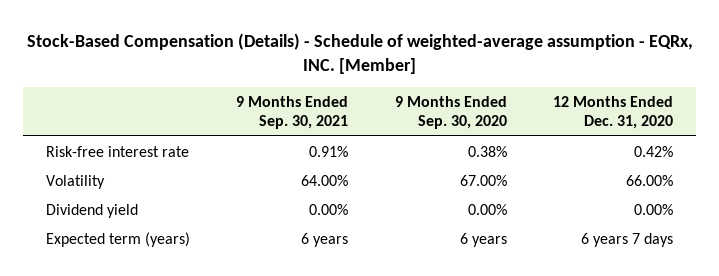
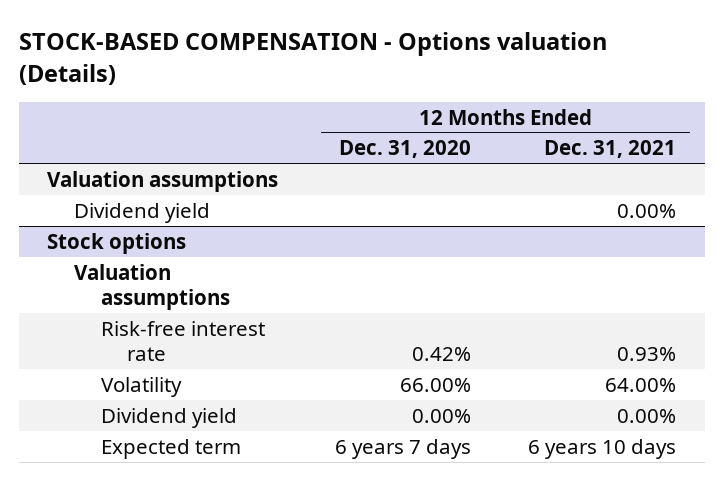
[26,33,693,75] Stock-Based Compensation (Details) - Schedule of weighted-average assumption - EQRx, INC. [Member] -> [18,32,607,85] STOCK-BASED COMPENSATION - Options valuation (Details)
[236,95,349,130] 9 Months Ended Sep. 30, 2021 -> none
[394,95,507,130] 9 Months Ended Sep. 30, 2020 -> none
none -> [544,140,677,159] Dec. 31, 2021
none -> [47,170,279,192] Valuation assumptions
none -> [73,202,210,223] Dividend yield
none -> [47,232,187,254] Stock options
none -> [73,263,230,311] Valuation assumptions
[45,231,190,247] Expected term (years) -> [100,438,241,459] Expected term

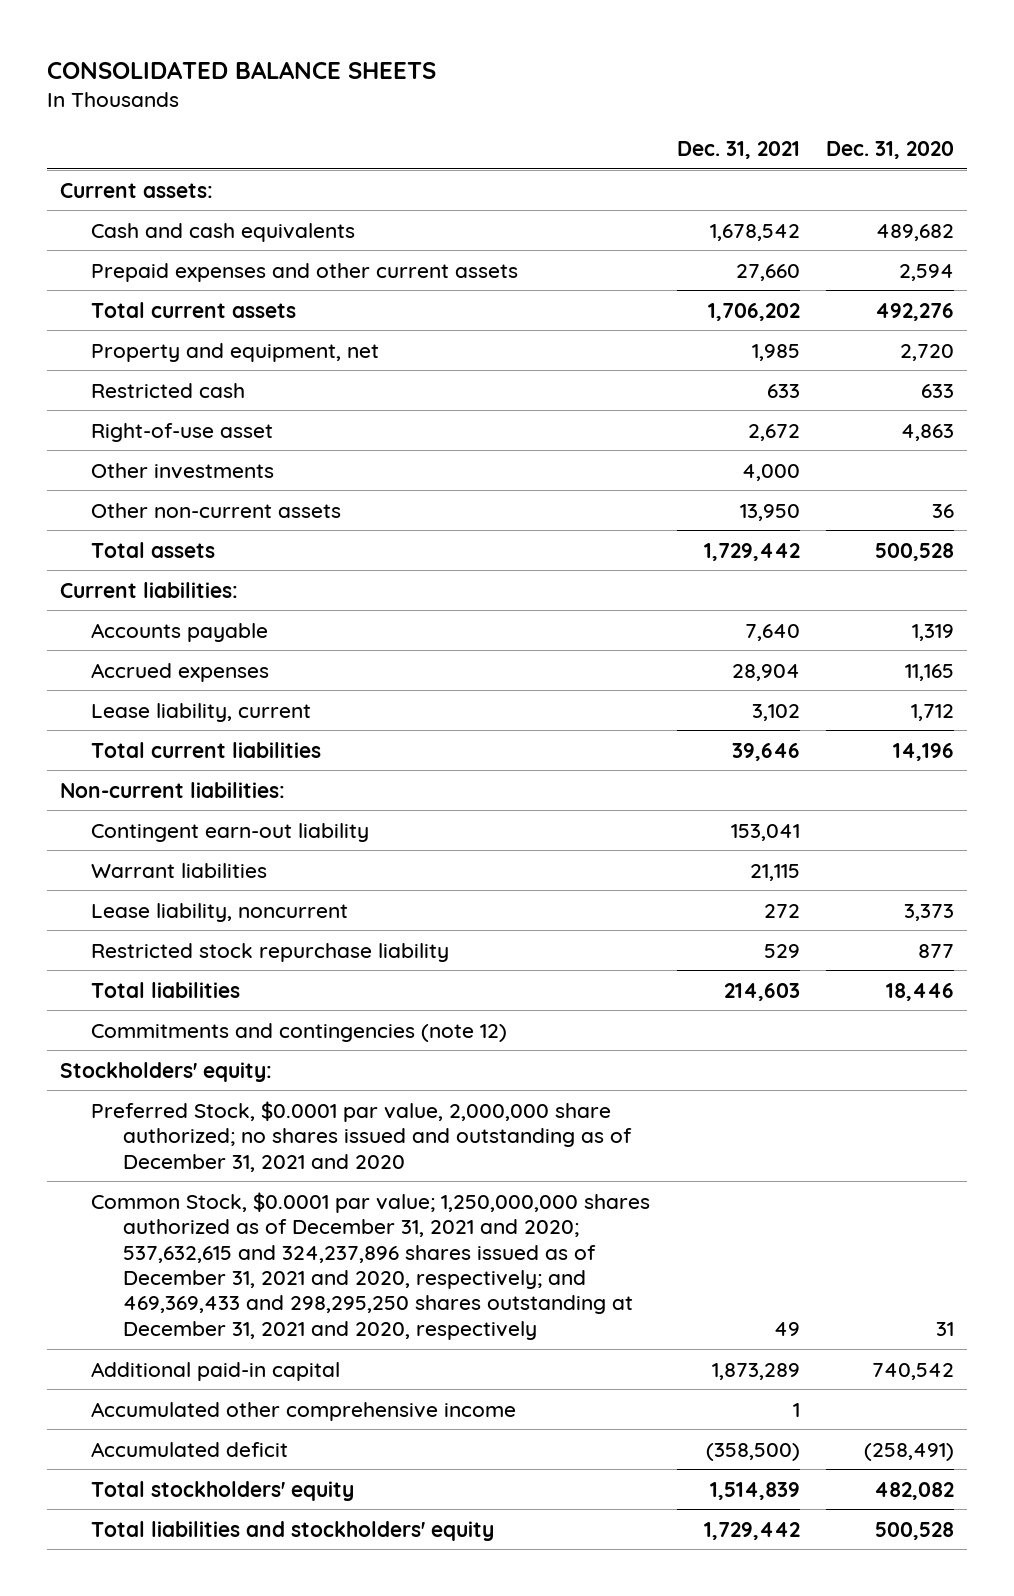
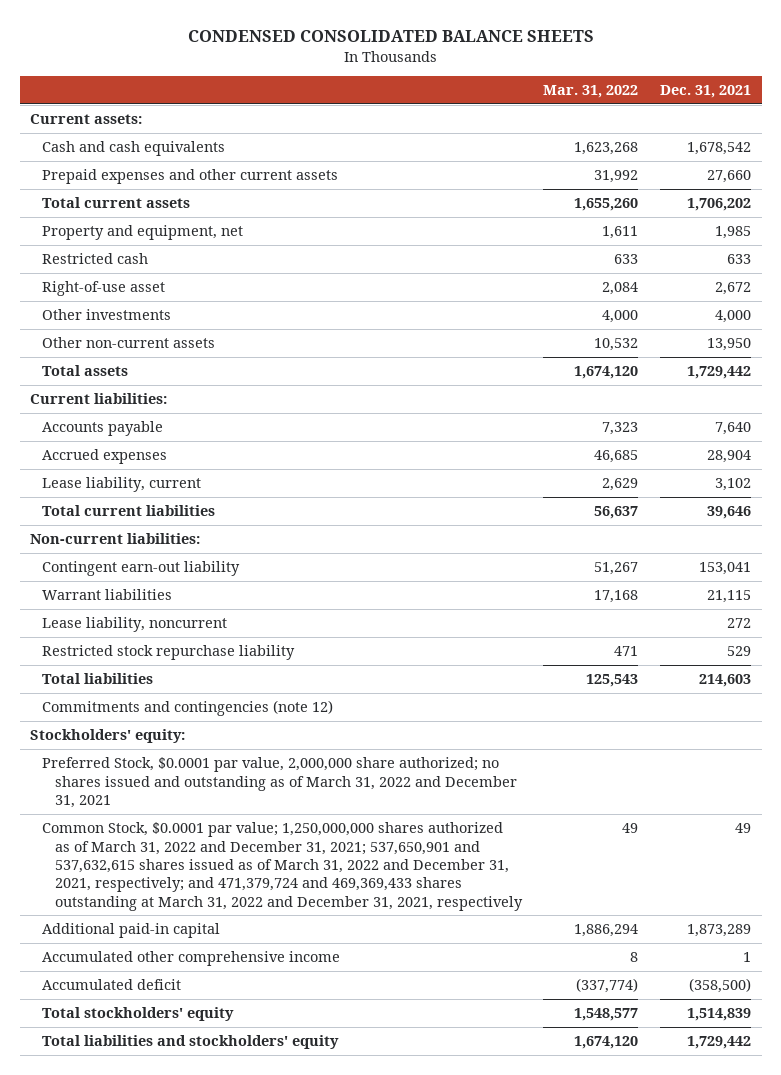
[46,61,436,80] CONSOLIDATED BALANCE SHEETS -> [187,30,594,43] CONDENSED CONSOLIDATED BALANCE SHEETS
[825,141,954,160] Dec. 31, 2020 -> none
none -> [543,85,639,99] Mar. 31, 2022
[91,1100,632,1172] Preferred Stock, $0.0001 par value, 2,000,000 share authorized; no shares issued and outstanding as of December 31, 2021 and 2020 -> [42,757,517,808] Preferred Stock, $0.0001 par value, 2,000,000 share authorized; no shares issued and outstanding as of March 31, 2022 and December 31, 2021
[91,1191,651,1340] Common Stock, $0.0001 par value; 1,250,000,000 shares authorized as of December 31, 2021 and 2020; 537,632,615 and 324,237,896 shares issued as of December 31, 2021 and 2020, respectively; and 469,369,433 and 298,295,250 shares outstanding at December 31, 2021 and 2020, respectively -> [42,822,523,911] Common Stock, $0.0001 par value; 1,250,000,000 shares authorized as of March 31, 2022 and December 31, 2021; 537,650,901 and 537,632,615 shares issued as of March 31, 2022 and December 31, 2021, respectively; and 471,379,724 and 469,369,433 shares outstanding at March 31, 2022 and December 31, 2021, respectively

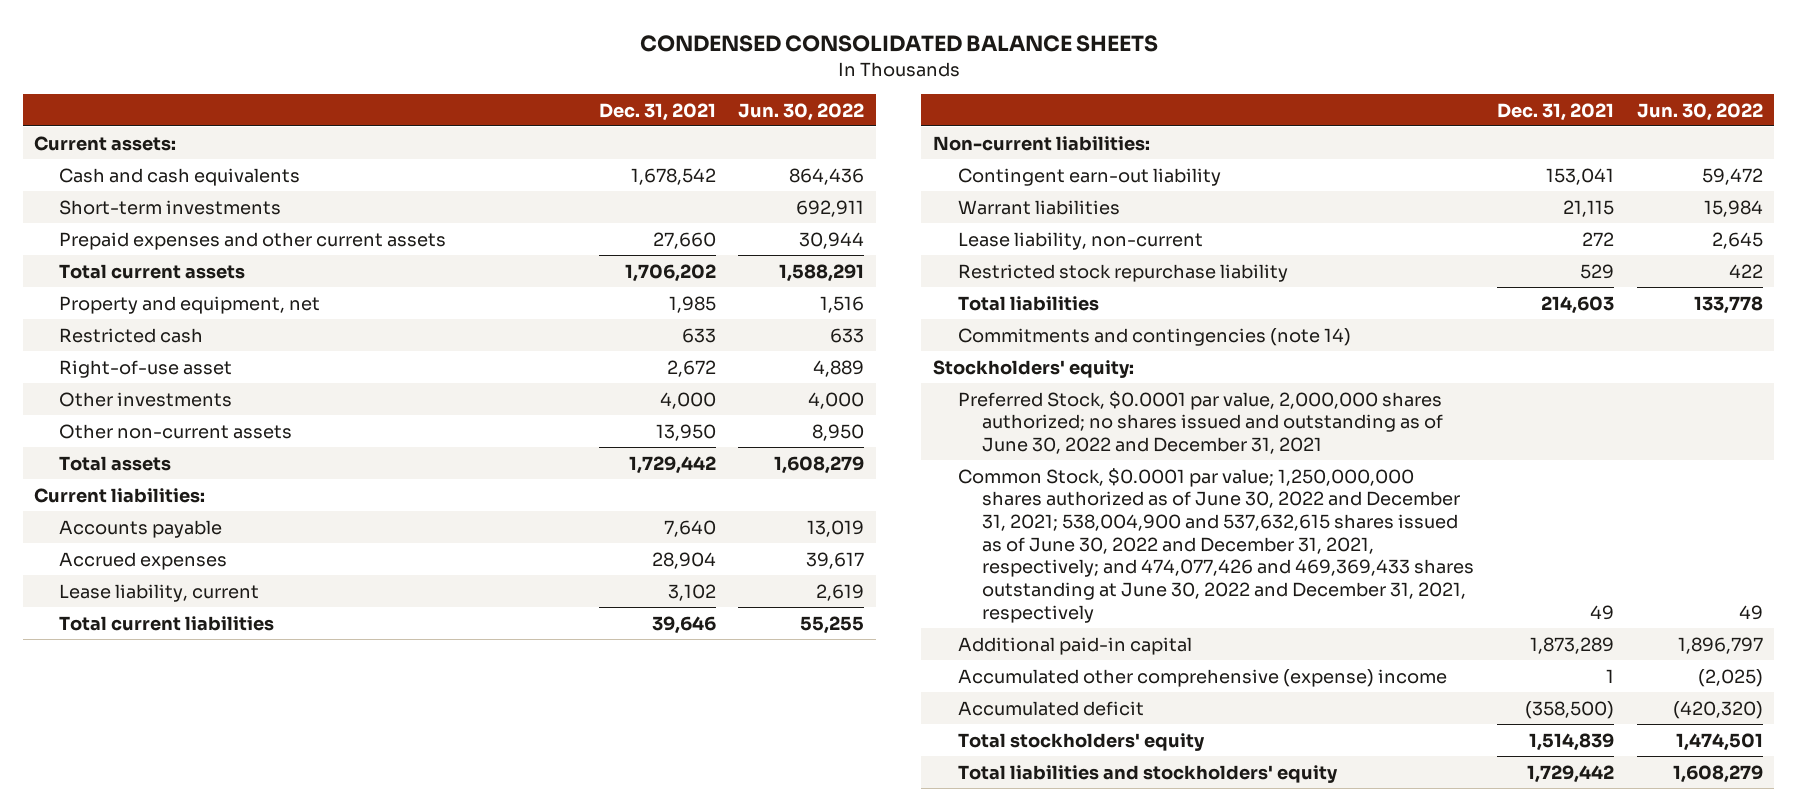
[543,85,639,99] Mar. 31, 2022 -> none
none -> [738,102,865,121] Jun. 30, 2022
none -> [59,199,282,215] Short-term investments
[42,617,228,633] Lease liability, noncurrent -> [957,231,1203,250] Lease liability, non-current
[42,700,334,717] Commitments and contingencies (note 12) -> [957,327,1351,346] Commitments and contingencies (note 14)
[42,757,517,808] Preferred Stock, $0.0001 par value, 2,000,000 share authorized; no shares issued and outstanding as of March 31, 2022 and December 31, 2021 -> [957,390,1444,454] Preferred Stock, $0.0001 par value, 2,000,000 shares authorized; no shares issued and outstanding as of June 30, 2022 and December 31, 2021
[42,822,523,911] Common Stock, $0.0001 par value; 1,250,000,000 shares authorized as of March 31, 2022 and December 31, 2021; 537,650,901 and 537,632,615 shares issued as of March 31, 2022 and December 31, 2021, respectively; and 471,379,724 and 469,369,433 shares outstanding at March 31, 2022 and December 31, 2021, respectively -> [957,467,1475,623] Common Stock, $0.0001 par value; 1,250,000,000 shares authorized as of June 30, 2022 and December 31, 2021; 538,004,900 and 537,632,615 shares issued as of June 30, 2022 and December 31, 2021, respectively; and 474,077,426 and 469,369,433 shares outstanding at June 30, 2022 and December 31, 2021, respectively
[42,951,341,967] Accumulated other comprehensive income -> [957,668,1447,687] Accumulated other comprehensive (expense) income

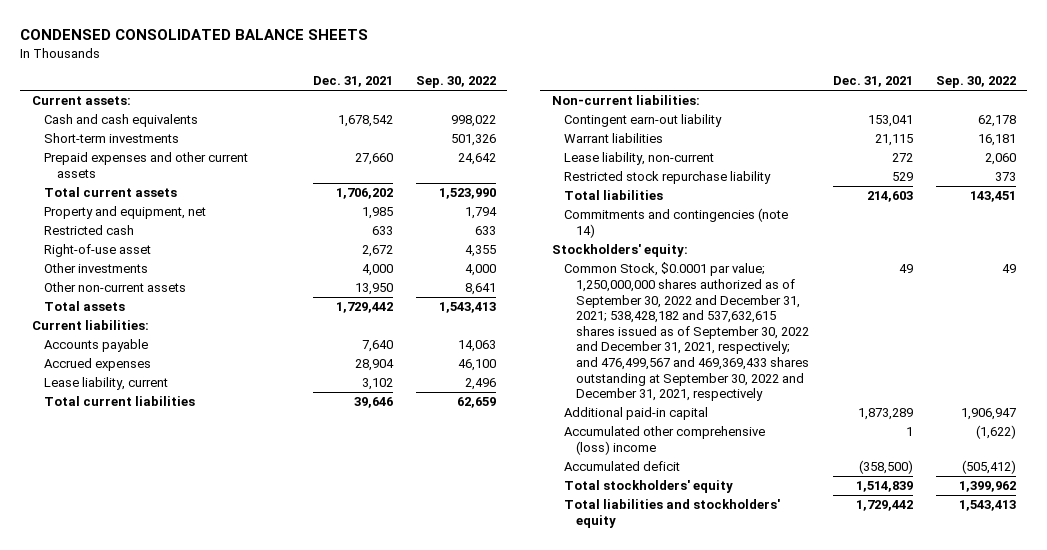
[738,102,865,121] Jun. 30, 2022 -> none
none -> [415,76,496,89] Sep. 30, 2022
[957,390,1444,454] Preferred Stock, $0.0001 par value, 2,000,000 shares authorized; no shares issued and outstanding as of June 30, 2022 and December 31, 2021 -> none
[957,467,1475,623] Common Stock, $0.0001 par value; 1,250,000,000 shares authorized as of June 30, 2022 and December 31, 2021; 538,004,900 and 537,632,615 shares issued as of June 30, 2022 and December 31, 2021, respectively; and 474,077,426 and 469,369,433 shares outstanding at June 30, 2022 and December 31, 2021, respectively -> [563,262,810,402] Common Stock, $0.0001 par value; 1,250,000,000 shares authorized as of September 30, 2022 and December 31, 2021; 538,428,182 and 537,632,615 shares issued as of September 30, 2022 and December 31, 2021, respectively; and 476,499,567 and 469,369,433 shares outstanding at September 30, 2022 and December 31, 2021, respectively
[957,668,1447,687] Accumulated other comprehensive (expense) income -> [563,426,765,455] Accumulated other comprehensive (loss) income

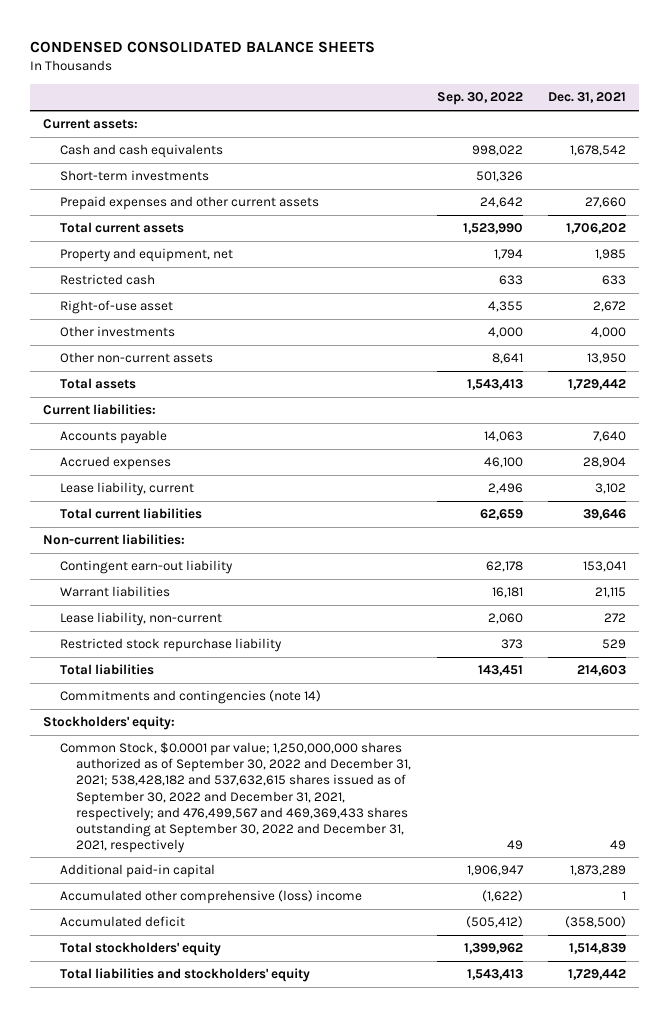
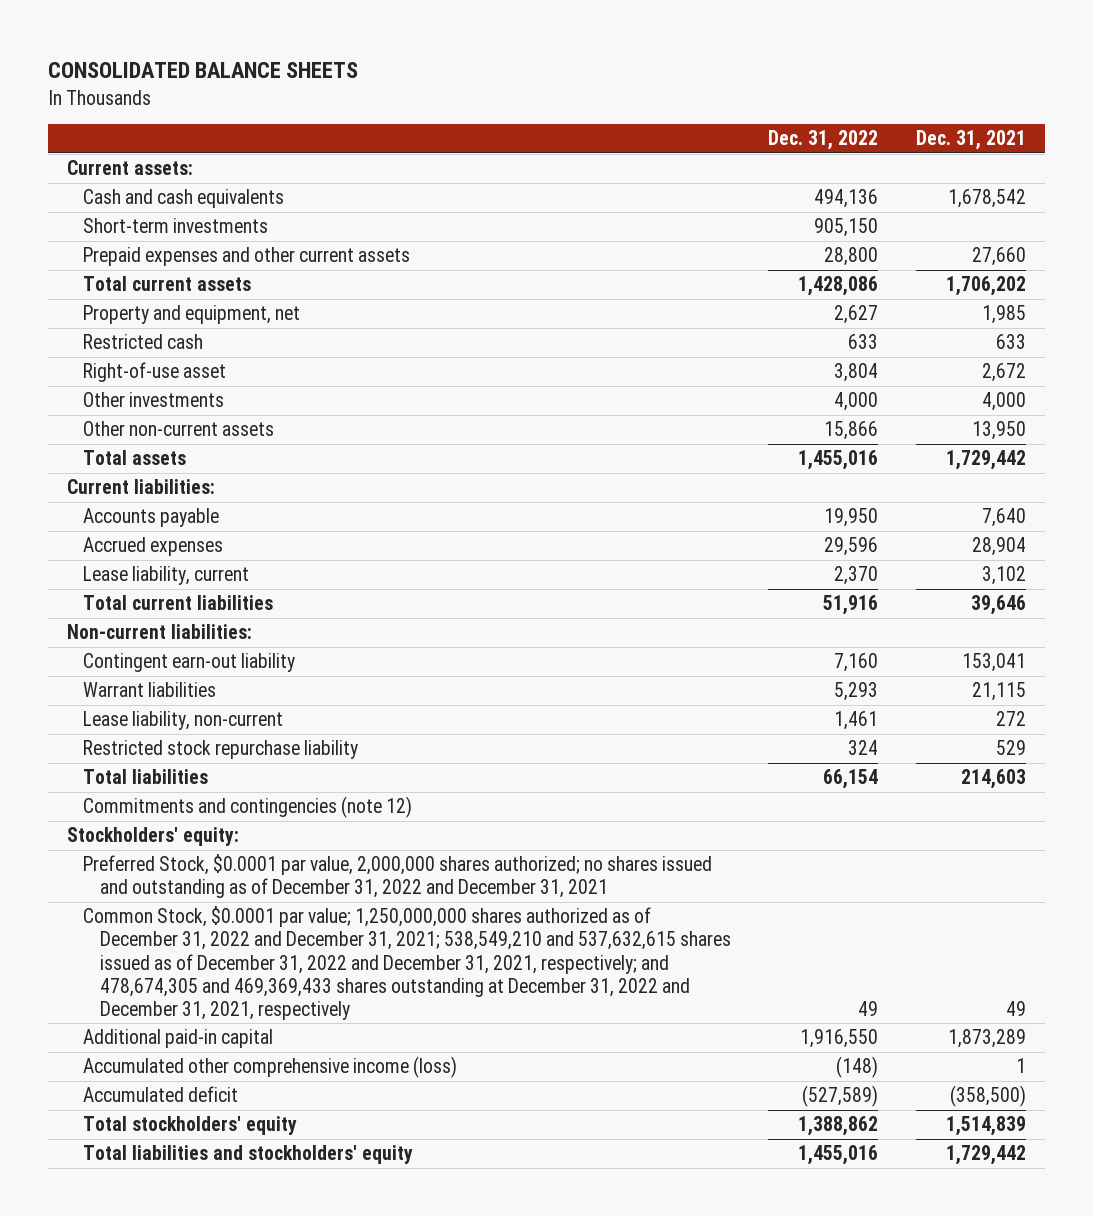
[30,40,376,53] CONDENSED CONSOLIDATED BALANCE SHEETS -> [47,62,358,79] CONSOLIDATED BALANCE SHEETS
[436,92,523,106] Sep. 30, 2022 -> none
none -> [768,130,879,151] Dec. 31, 2022
[59,690,321,705] Commitments and contingencies (note 14) -> [83,796,413,819] Commitments and contingencies (note 12)
none -> [83,854,713,899] Preferred Stock, $0.0001 par value, 2,000,000 shares authorized; no shares issued and outstanding as of December 31, 2022 and December 31, 2021
[59,742,412,853] Common Stock, $0.0001 par value; 1,250,000,000 shares authorized as of September 30, 2022 and December 31, 2021; 538,428,182 and 537,632,615 shares issued as of September 30, 2022 and December 31, 2021, respectively; and 476,499,567 and 469,369,433 shares outstanding at September 30, 2022 and December 31, 2021, respectively -> [83,906,731,1020] Common Stock, $0.0001 par value; 1,250,000,000 shares authorized as of December 31, 2022 and December 31, 2021; 538,549,210 and 537,632,615 shares issued as of December 31, 2022 and December 31, 2021, respectively; and 478,674,305 and 469,369,433 shares outstanding at December 31, 2022 and December 31, 2021, respectively
[59,890,362,905] Accumulated other comprehensive (loss) income -> [83,1056,458,1079] Accumulated other comprehensive income (loss)

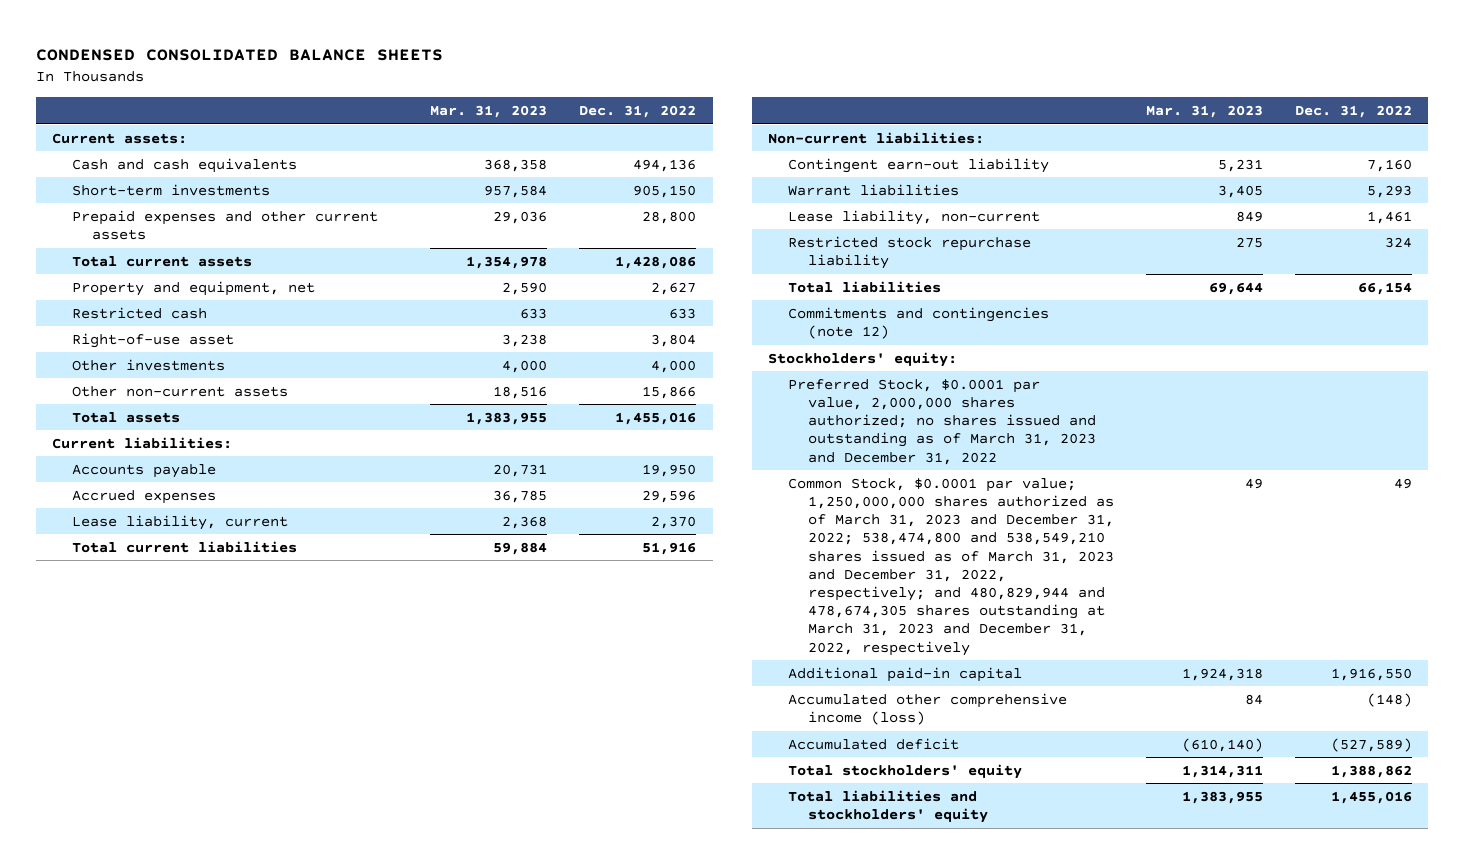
[47,62,358,79] CONSOLIDATED BALANCE SHEETS -> [35,49,443,62] CONDENSED CONSOLIDATED BALANCE SHEETS
[916,130,1027,151] Dec. 31, 2021 -> none
none -> [430,104,548,118] Mar. 31, 2023
[83,854,713,899] Preferred Stock, $0.0001 par value, 2,000,000 shares authorized; no shares issued and outstanding as of December 31, 2022 and December 31, 2021 -> [787,378,1096,465] Preferred Stock, $0.0001 par value, 2,000,000 shares authorized; no shares issued and outstanding as of March 31, 2023 and December 31, 2022
[83,906,731,1020] Common Stock, $0.0001 par value; 1,250,000,000 shares authorized as of December 31, 2022 and December 31, 2021; 538,549,210 and 537,632,615 shares issued as of December 31, 2022 and December 31, 2021, respectively; and 478,674,305 and 469,369,433 shares outstanding at December 31, 2022 and December 31, 2021, respectively -> [787,477,1114,656] Common Stock, $0.0001 par value; 1,250,000,000 shares authorized as of March 31, 2023 and December 31, 2022; 538,474,800 and 538,549,210 shares issued as of March 31, 2023 and December 31, 2022, respectively; and 480,829,944 and 478,674,305 shares outstanding at March 31, 2023 and December 31, 2022, respectively

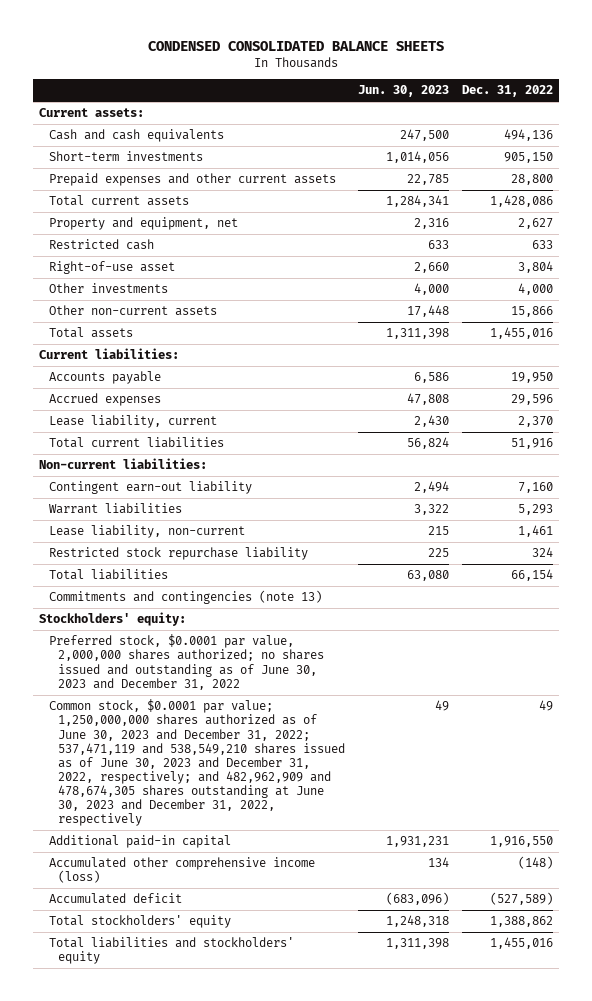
[430,104,548,118] Mar. 31, 2023 -> none
none -> [357,85,449,98] Jun. 30, 2023
[787,306,1049,340] Commitments and contingencies (note 12) -> [48,590,322,605] Commitments and contingencies (note 13)
[787,378,1096,465] Preferred Stock, $0.0001 par value, 2,000,000 shares authorized; no shares issued and outstanding as of March 31, 2023 and December 31, 2022 -> [48,634,325,690] Preferred stock, $0.0001 par value, 2,000,000 shares authorized; no shares issued and outstanding as of June 30, 2023 and December 31, 2022
[787,477,1114,656] Common Stock, $0.0001 par value; 1,250,000,000 shares authorized as of March 31, 2023 and December 31, 2022; 538,474,800 and 538,549,210 shares issued as of March 31, 2023 and December 31, 2022, respectively; and 480,829,944 and 478,674,305 shares outstanding at March 31, 2023 and December 31, 2022, respectively -> [48,699,346,827] Common stock, $0.0001 par value; 1,250,000,000 shares authorized as of June 30, 2023 and December 31, 2022; 537,471,119 and 538,549,210 shares issued as of June 30, 2023 and December 31, 2022, respectively; and 482,962,909 and 478,674,305 shares outstanding at June 30, 2023 and December 31, 2022, respectively

